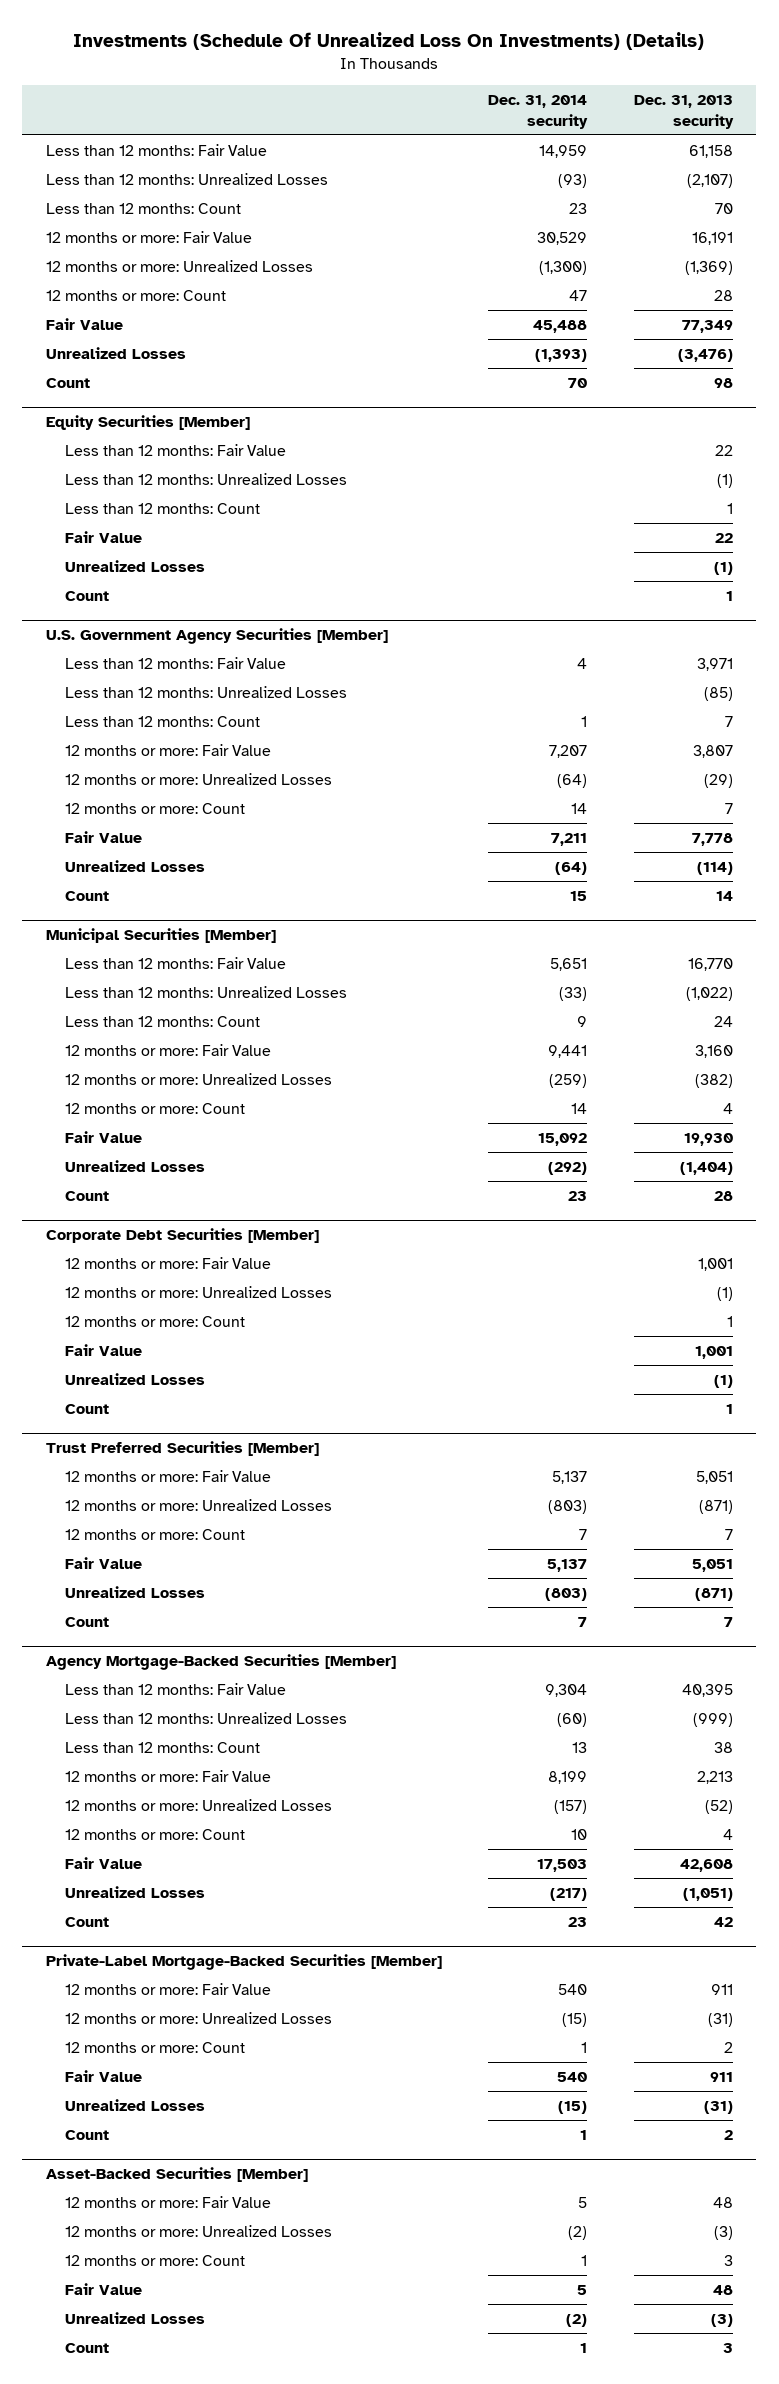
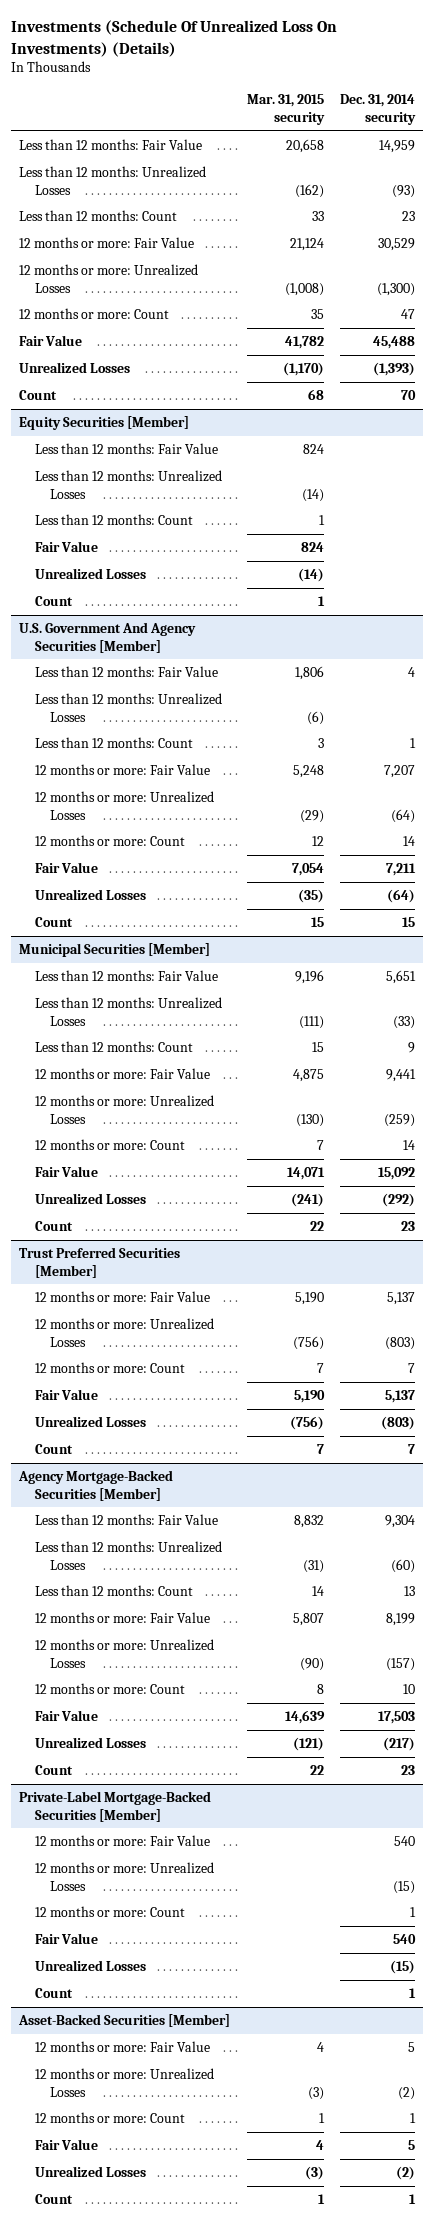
[633,95,734,129] Dec. 31, 2013 security -> none
none -> [246,94,325,125] Mar. 31, 2015 security
[45,628,388,645] U.S. Government Agency Securities [Member] -> [19,622,197,653] U.S. Government And Agency Securities [Member]
[45,1228,319,1244] Corporate Debt Securities [Member] -> none
[65,1256,272,1269] 12 months or more: Fair Value -> none
[65,1285,333,1298] 12 months or more: Unrealized Losses -> none
[65,1315,246,1327] 12 months or more: Count -> none
[65,1343,143,1356] Fair Value -> none
[65,1372,206,1385] Unrealized Losses -> none
[65,1403,110,1414] Count -> none

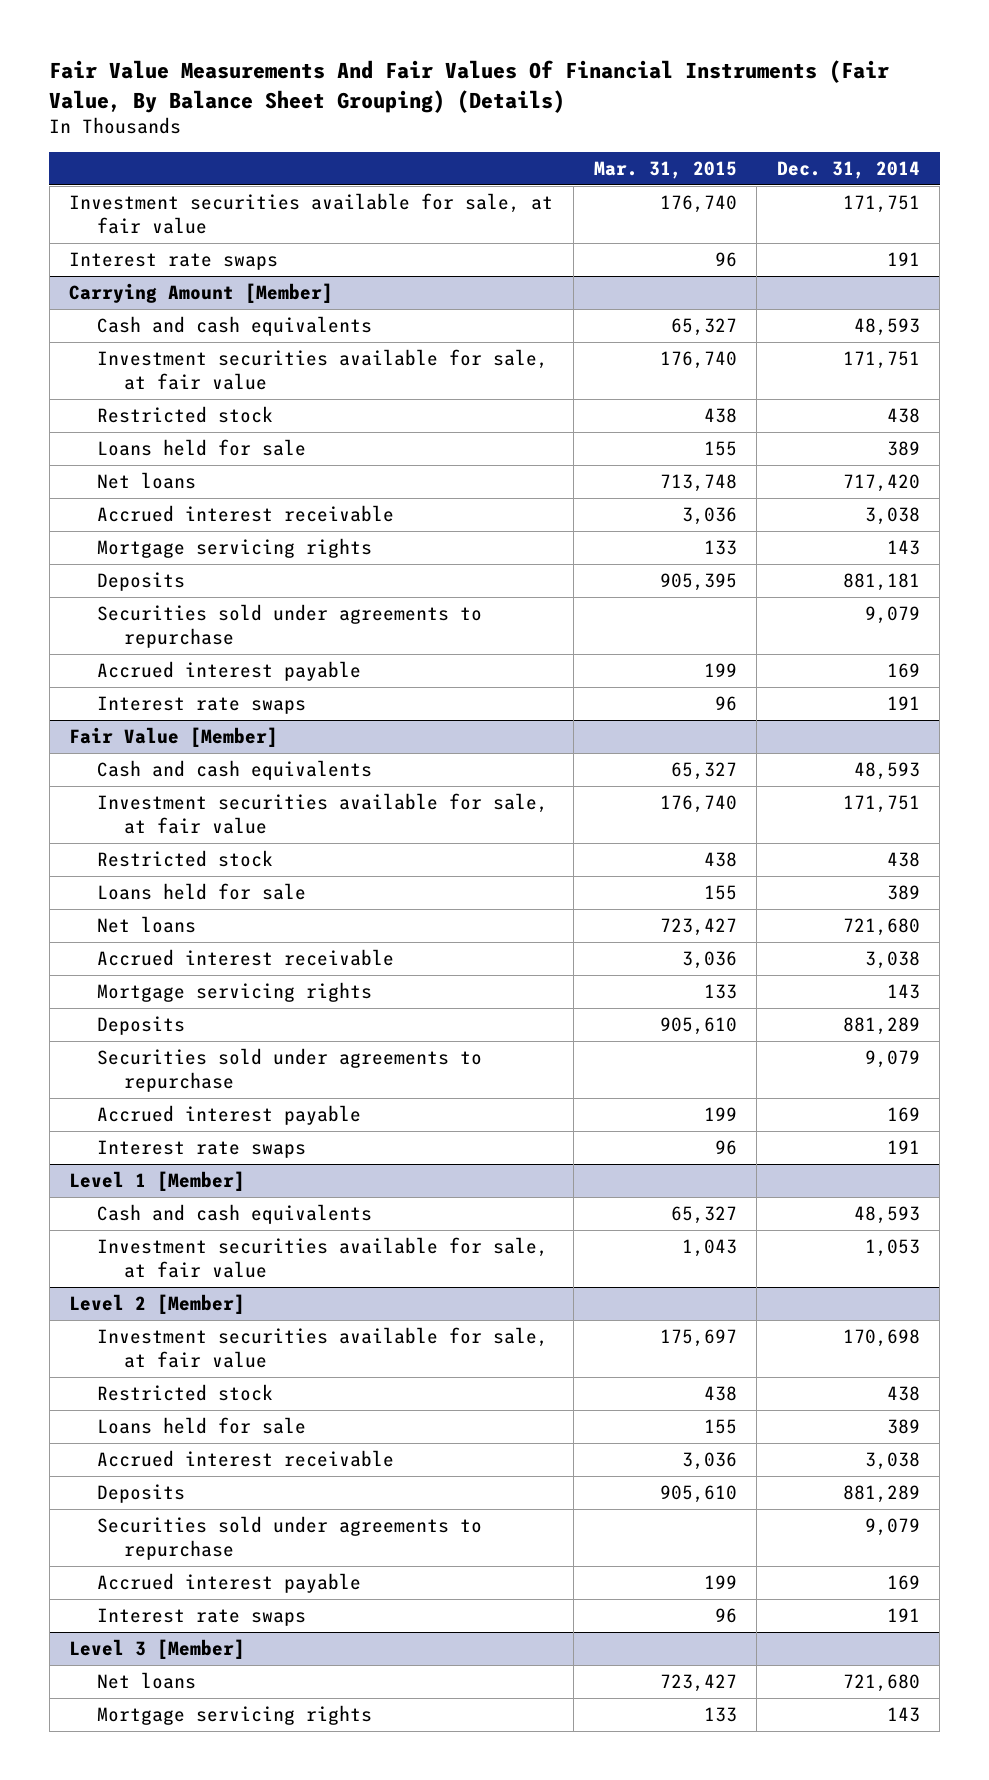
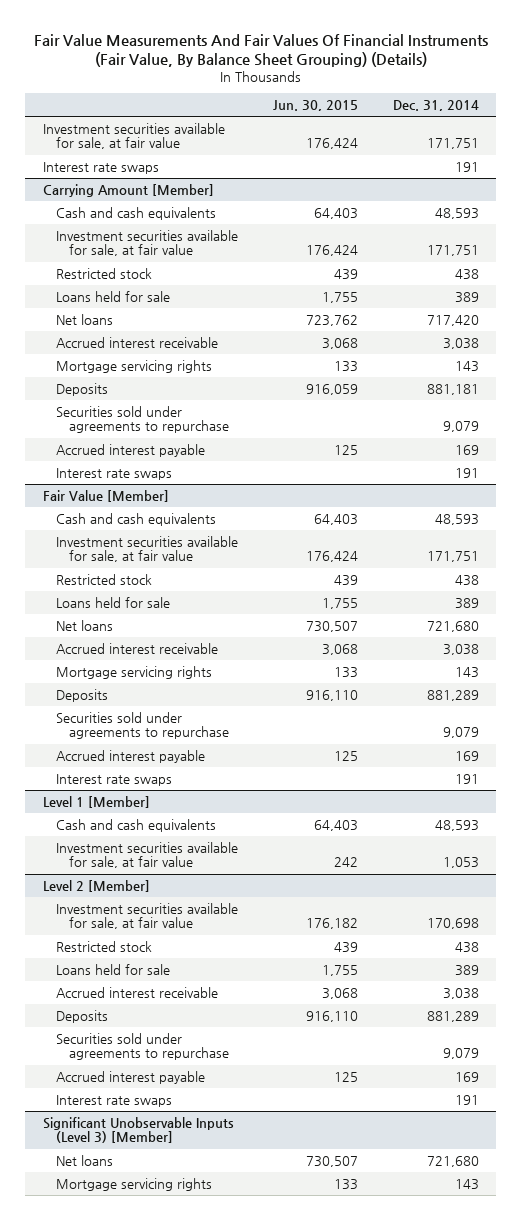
[593,160,737,179] Mar. 31, 2015 -> none
none -> [272,100,358,112] Jun. 30, 2015
[69,1639,246,1660] Level 3 [Member] -> [42,1116,234,1144] Significant Unobservable Inputs (Level 3) [Member]

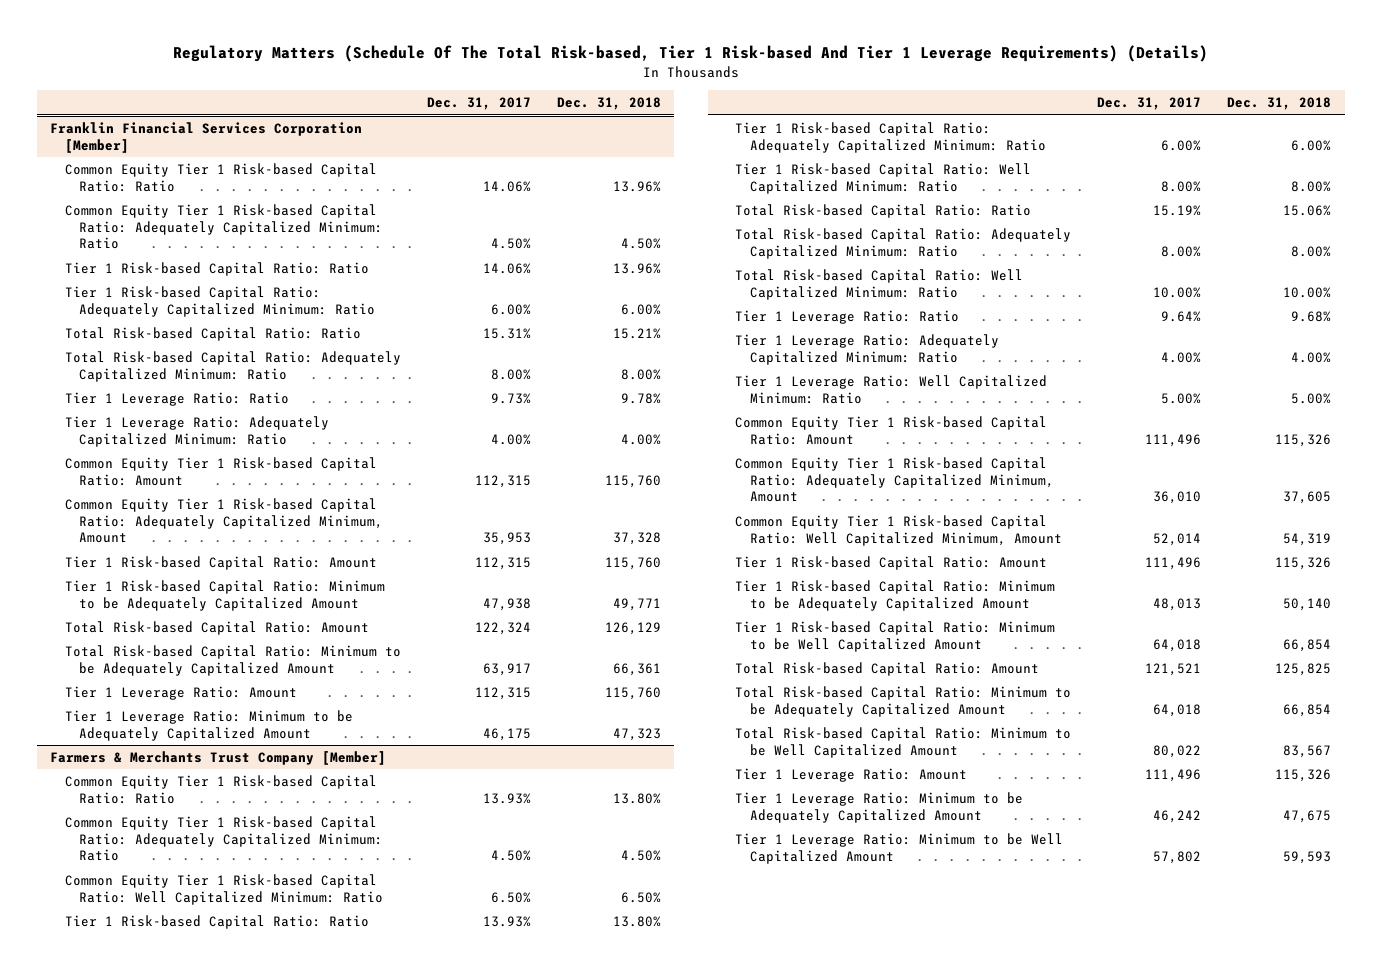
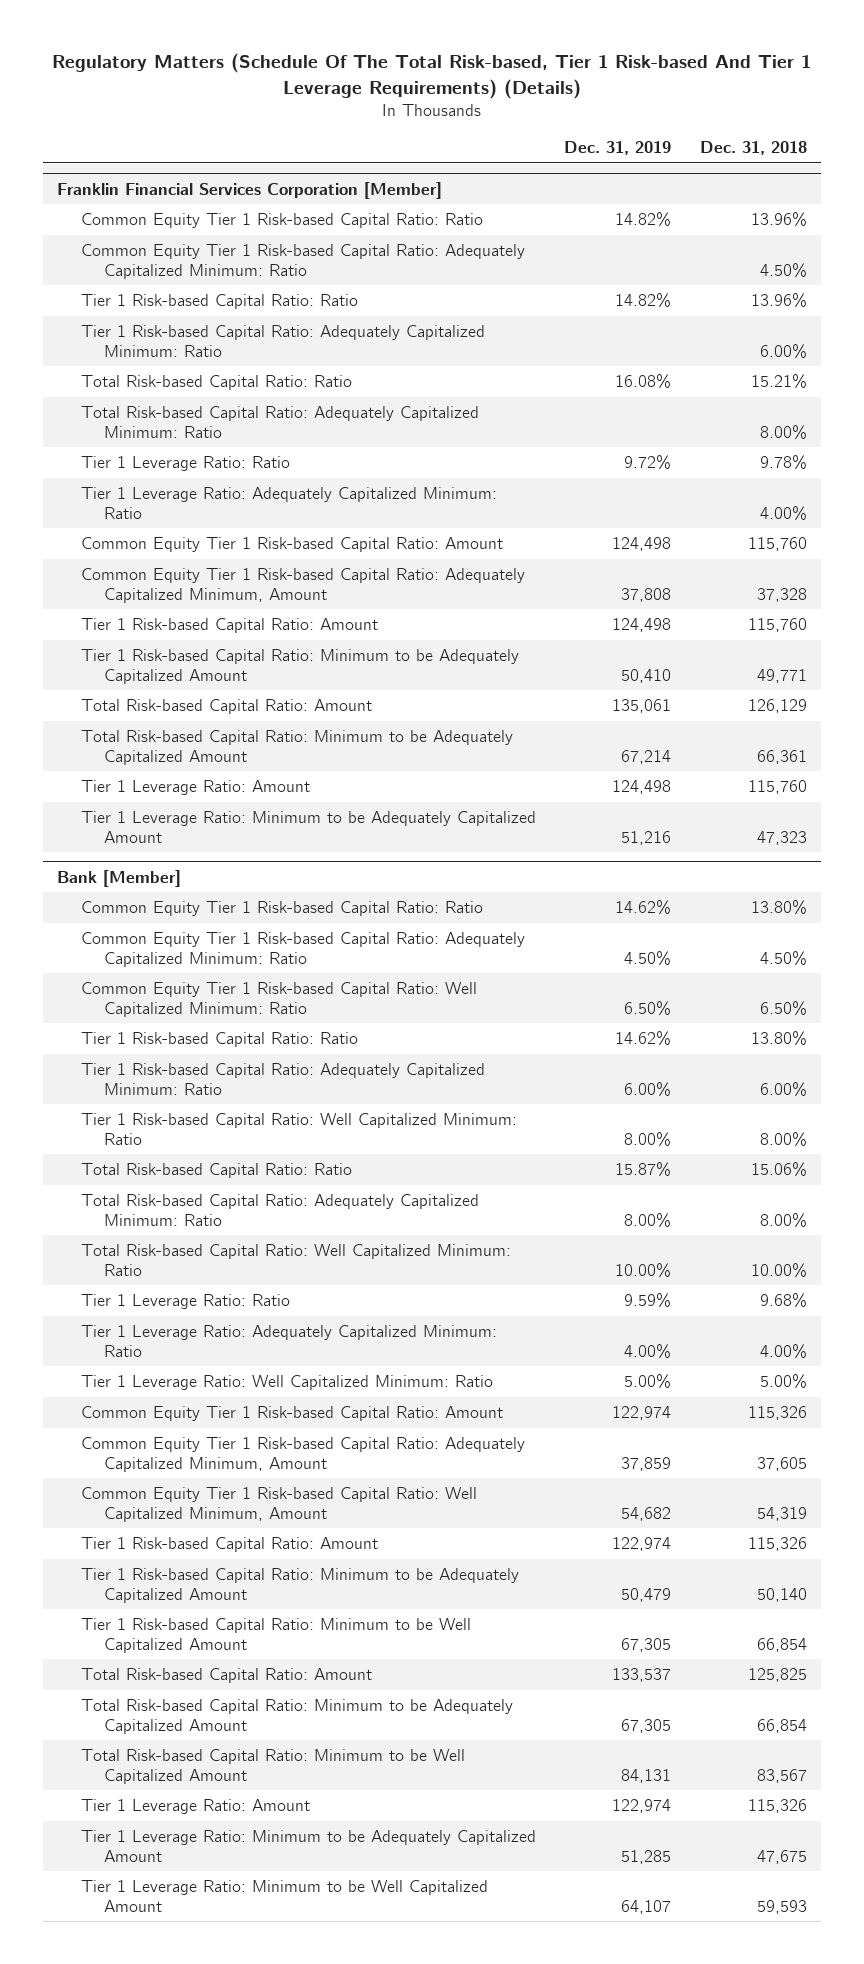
[426,97,531,111] Dec. 31, 2017 -> none
none -> [564,141,672,156] Dec. 31, 2019
[50,750,387,765] Farmers & Merchants Trust Company [Member] -> [57,869,182,887] Bank [Member]

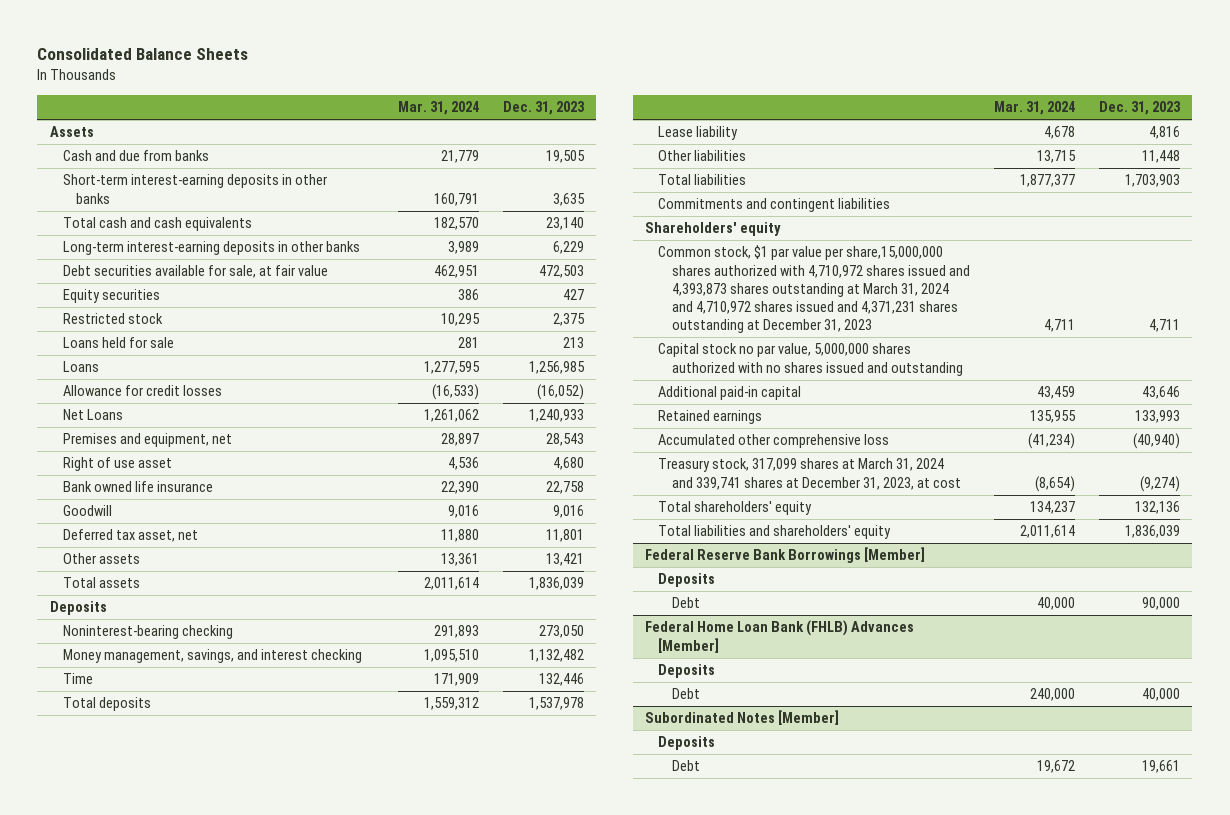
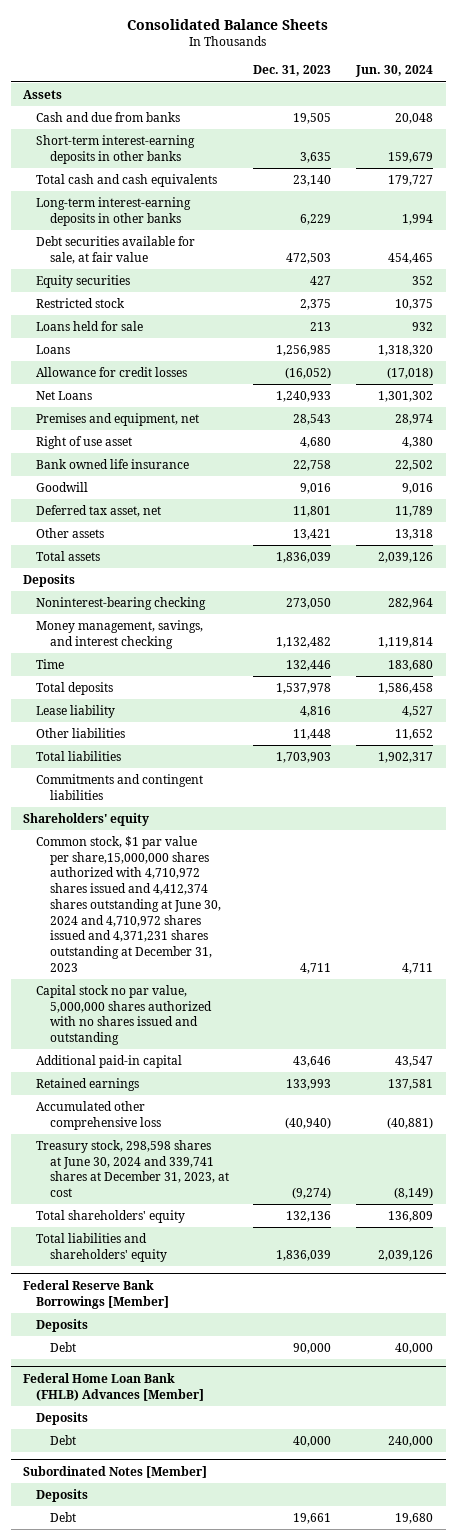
[398,101,480,116] Mar. 31, 2024 -> none
none -> [355,65,434,78] Jun. 30, 2024
[658,245,970,333] Common stock, $1 par value per share,15,000,000 shares authorized with 4,710,972 shares issued and 4,393,873 shares outstanding at March 31, 2024 and 4,710,972 shares issued and 4,371,231 shares outstanding at December 31, 2023 -> [36,835,221,972] Common stock, $1 par value per share,15,000,000 shares authorized with 4,710,972 shares issued and 4,412,374 shares outstanding at June 30, 2024 and 4,710,972 shares issued and 4,371,231 shares outstanding at December 31, 2023
[658,458,961,490] Treasury stock, 317,099 shares at March 31, 2024 and 339,741 shares at December 31, 2023, at cost -> [36,1139,229,1198] Treasury stock, 298,598 shares at June 30, 2024 and 339,741 shares at December 31, 2023, at cost

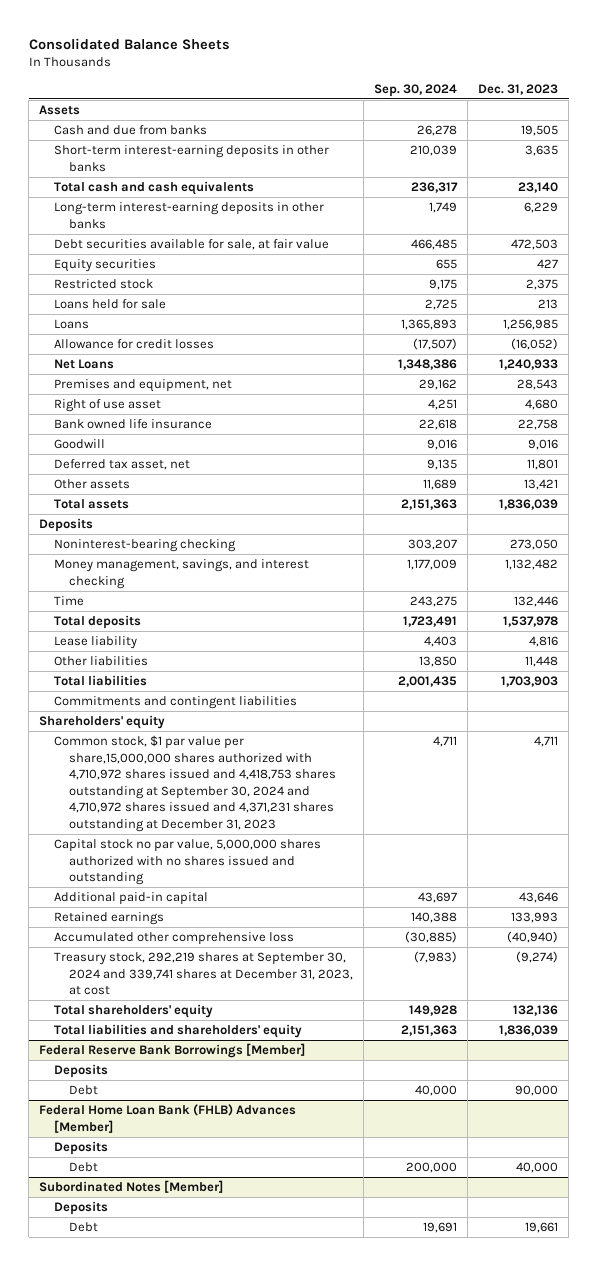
[355,65,434,78] Jun. 30, 2024 -> none
none -> [374,83,458,97] Sep. 30, 2024
[36,835,221,972] Common stock, $1 par value per share,15,000,000 shares authorized with 4,710,972 shares issued and 4,412,374 shares outstanding at June 30, 2024 and 4,710,972 shares issued and 4,371,231 shares outstanding at December 31, 2023 -> [54,735,336,832] Common stock, $1 par value per share,15,000,000 shares authorized with 4,710,972 shares issued and 4,418,753 shares outstanding at September 30, 2024 and 4,710,972 shares issued and 4,371,231 shares outstanding at December 31, 2023
[36,1139,229,1198] Treasury stock, 298,598 shares at June 30, 2024 and 339,741 shares at December 31, 2023, at cost -> [54,952,353,996] Treasury stock, 292,219 shares at September 30, 2024 and 339,741 shares at December 31, 2023, at cost

